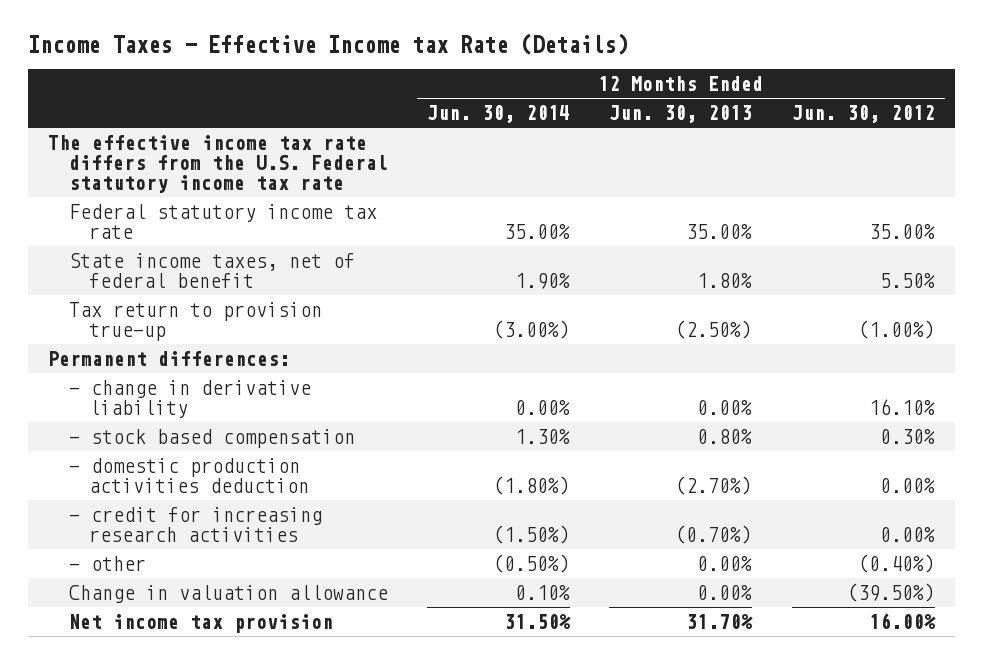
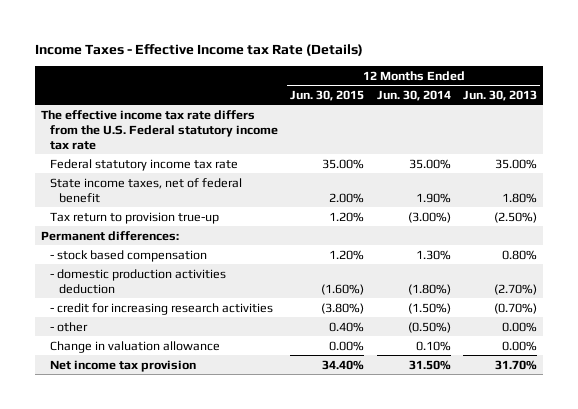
[791,105,935,124] Jun. 30, 2012 -> none
none -> [290,89,365,101] Jun. 30, 2015
[68,379,311,418] - change in derivative liability -> none

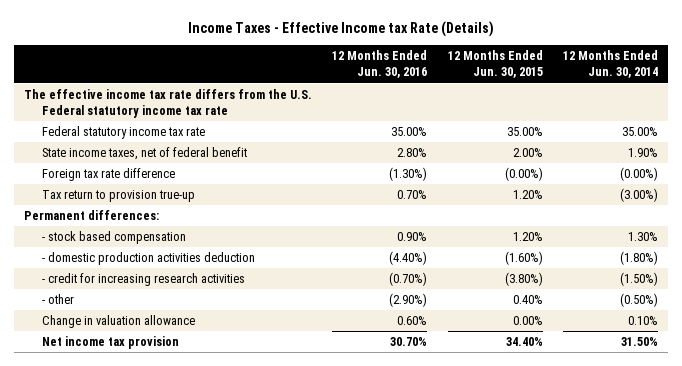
[462,89,537,101] Jun. 30, 2013 -> none
none -> [332,50,428,79] 12 Months Ended Jun. 30, 2016
none -> [41,168,175,182] Foreign tax rate difference

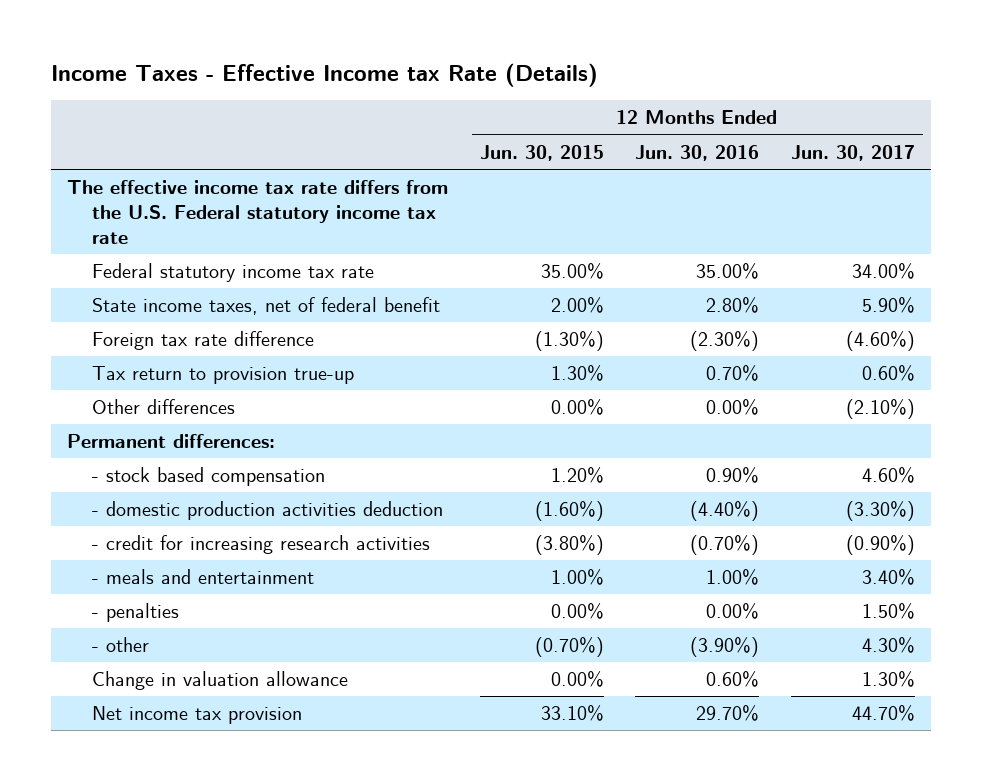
[563,50,659,79] 12 Months Ended Jun. 30, 2014 -> none
none -> [791,144,916,161] Jun. 30, 2017
[389,167,428,182] (1.30%) -> [690,330,760,351] (2.30%)
[504,167,543,182] (0.00%) -> [534,330,604,351] (1.30%)
[512,190,543,200] 1.20% -> [550,364,604,381] 1.30%
none -> [91,398,235,414] Other differences
none -> [91,568,314,584] - meals and entertainment
none -> [91,602,179,622] - penalties
[389,293,428,308] (2.90%) -> [690,636,760,657] (3.90%)
[512,295,543,305] 0.40% -> [534,636,604,657] (0.70%)
[390,337,428,347] 30.70% -> [696,704,760,721] 29.70%
[505,337,543,347] 34.40% -> [540,704,604,721] 33.10%

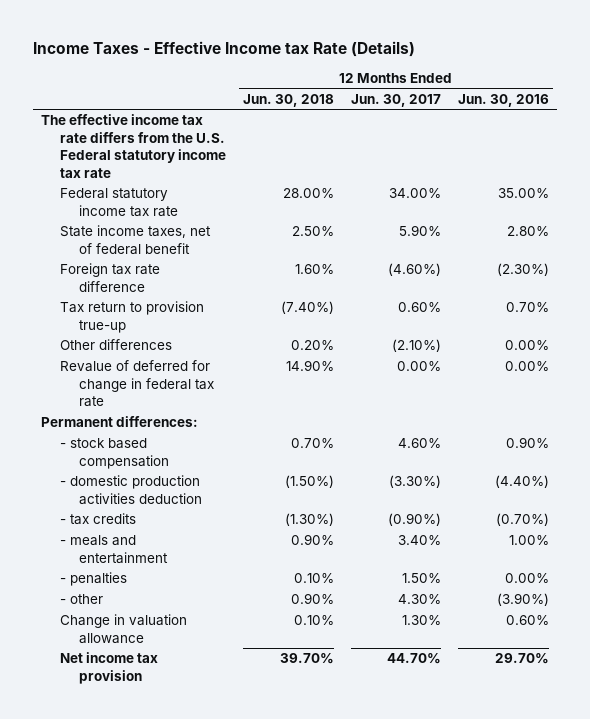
[479,144,604,161] Jun. 30, 2015 -> none
none -> [242,93,334,107] Jun. 30, 2018
none -> [59,360,214,408] Revalue of deferred for change in federal tax rate
[91,534,430,554] - credit for increasing research activities -> none
none -> [59,513,136,526] - tax credits

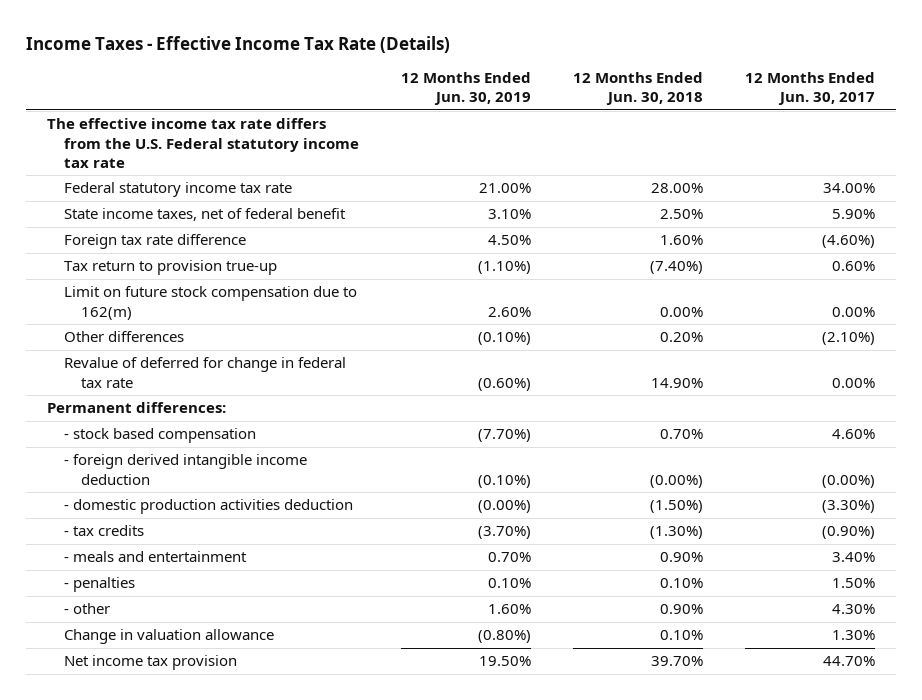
[32,40,415,57] Income Taxes - Effective Income tax Rate (Details) -> [26,35,451,53] Income Taxes - Effective Income Tax Rate (Details)
[457,93,549,107] Jun. 30, 2016 -> none
none -> [400,71,531,106] 12 Months Ended Jun. 30, 2019
none -> [63,286,357,320] Limit on future stock compensation due to 162(m)
none -> [63,454,307,485] - foreign derived intangible income deduction

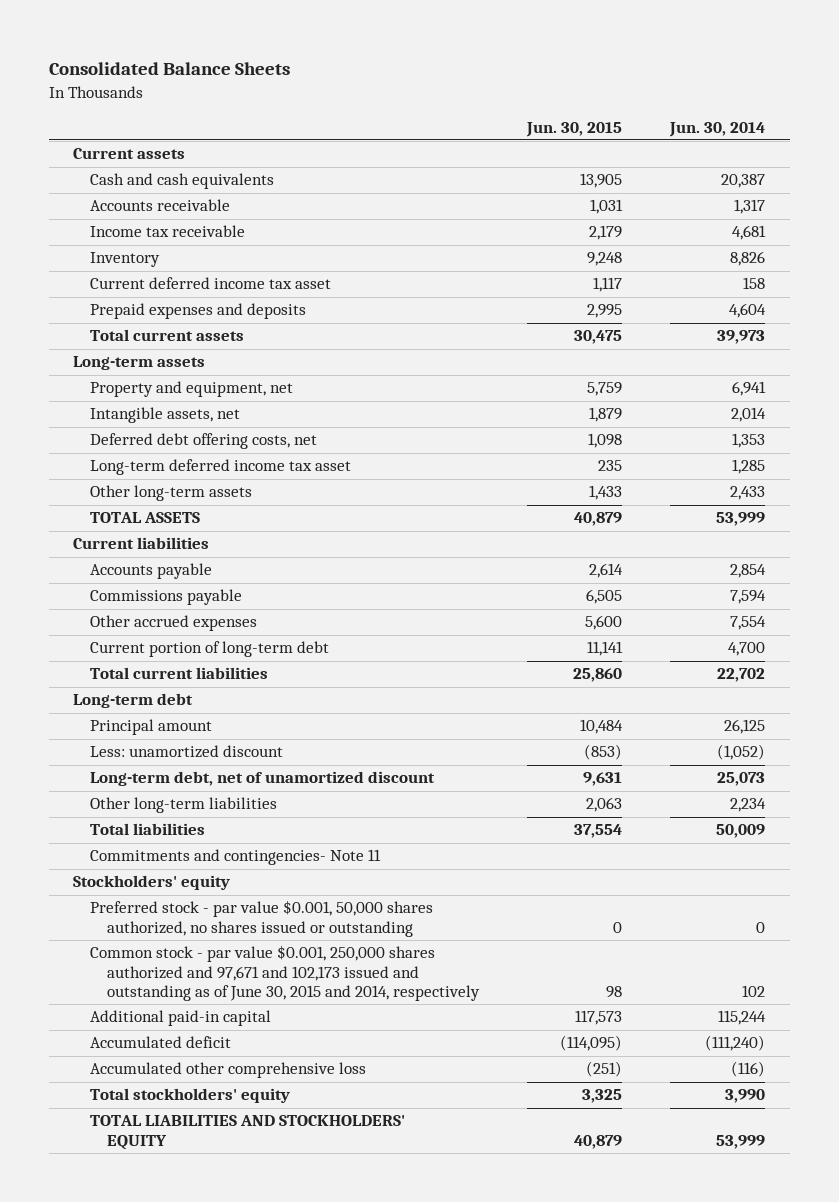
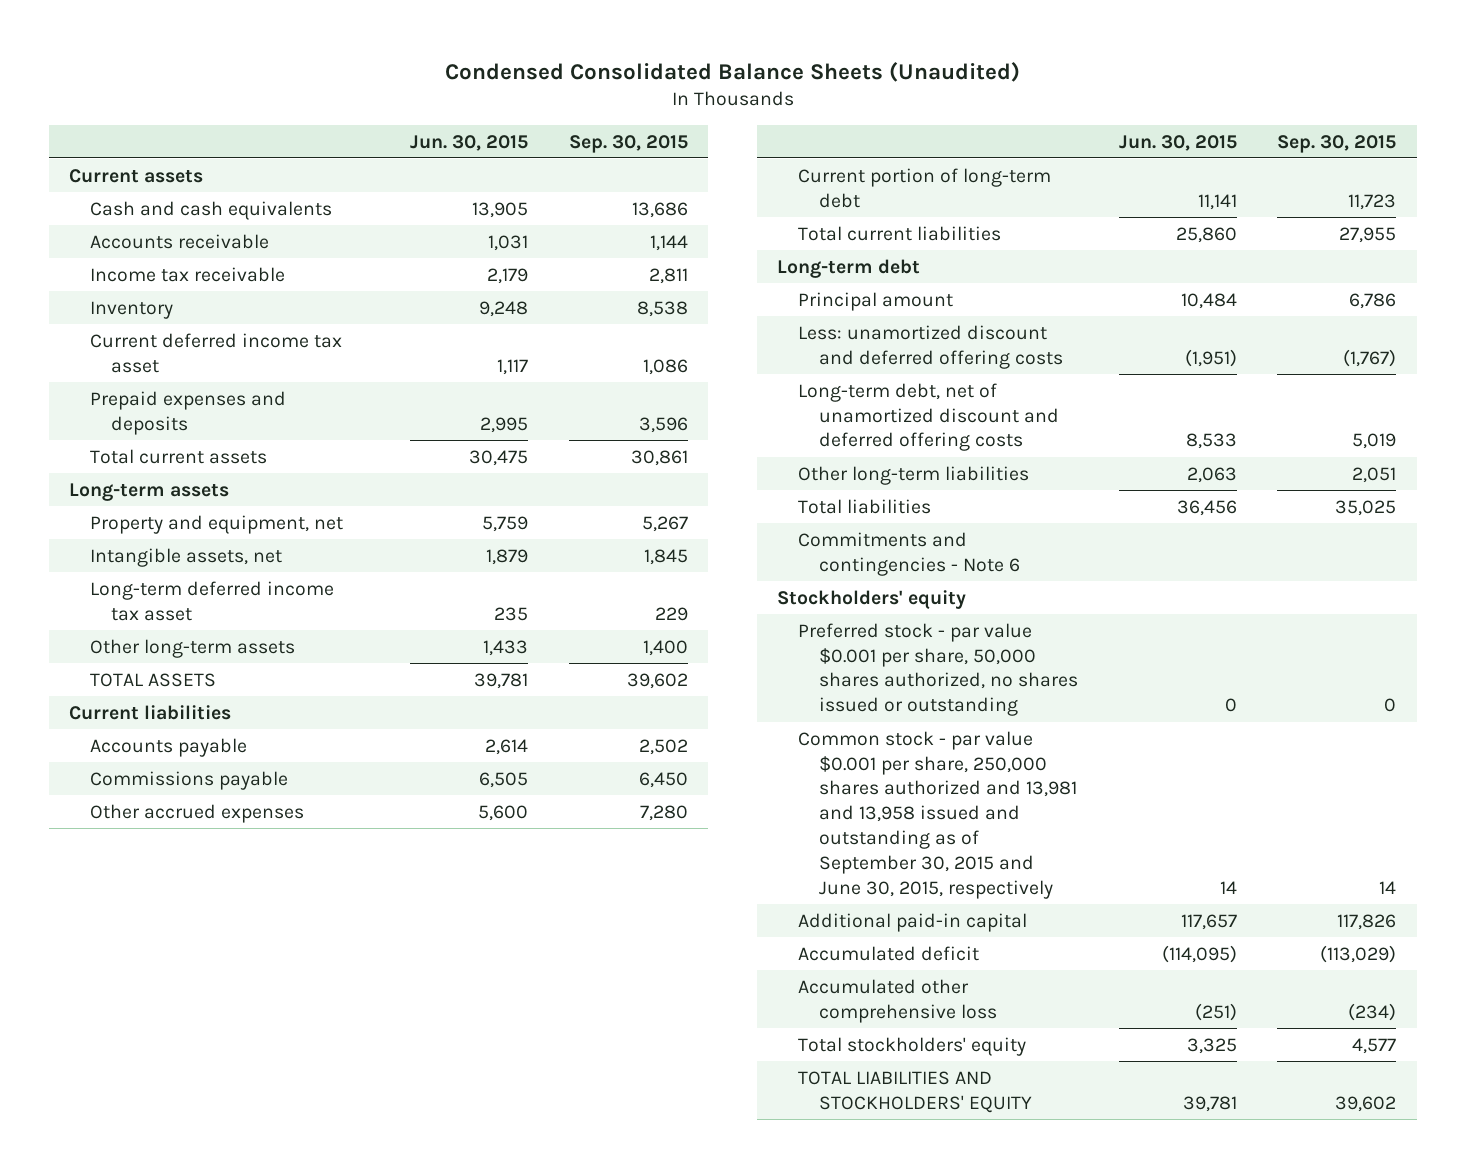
[49,62,291,76] Consolidated Balance Sheets -> [444,62,1020,83] Condensed Consolidated Balance Sheets (Unaudited)
[669,121,766,137] Jun. 30, 2014 -> none
none -> [568,134,688,153] Sep. 30, 2015
[90,433,318,450] Deferred debt offering costs, net -> none
[574,512,623,527] 40,879 -> [474,672,529,689] 39,781
[90,745,284,759] Less: unamortized discount -> [798,324,1064,369] Less: unamortized discount and deferred offering costs
[584,744,623,761] (853) -> [1184,348,1237,367] (1,951)
[90,771,436,787] Long-term debt, net of unamortized discount -> [798,382,1060,452] Long-term debt, net of unamortized discount and deferred offering costs
[583,772,623,787] 9,631 -> [1185,433,1237,450] 8,533
[574,824,623,839] 37,554 -> [1176,499,1237,516] 36,456
[90,849,382,866] Commitments and contingencies- Note 11 -> [798,531,1021,576] Commitments and contingencies - Note 6
[90,900,434,937] Preferred stock - par value $0.001, 50,000 shares authorized, no shares issued or outstanding -> [798,622,1079,717] Preferred stock - par value $0.001 per share, 50,000 shares authorized, no shares issued or outstanding
[90,945,480,1002] Common stock - par value $0.001, 250,000 shares authorized and 97,671 and 102,173 issued and outstanding as of June 30, 2015 and 2014, respectively -> [798,730,1078,900] Common stock - par value $0.001 per share, 250,000 shares authorized and 13,981 and 13,958 issued and outstanding as of September 30, 2015 and June 30, 2015, respectively
[606,986,623,999] 98 -> [1219,881,1237,895] 14
[575,1010,623,1026] 117,573 -> [1180,913,1237,930] 117,657
[574,1134,623,1149] 40,879 -> [1182,1095,1237,1112] 39,781

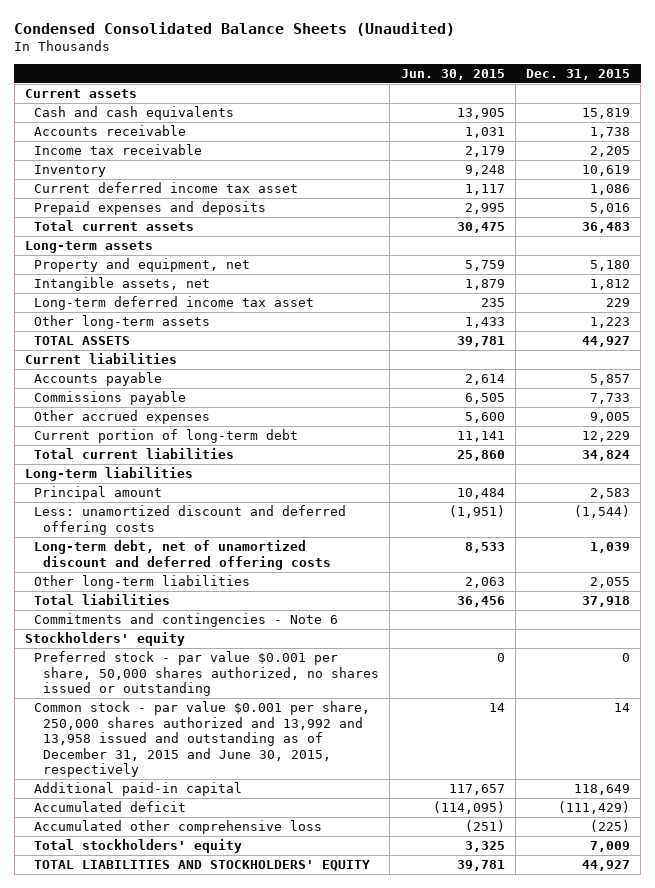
[568,134,688,153] Sep. 30, 2015 -> none
none -> [525,68,630,80] Dec. 31, 2015
[777,258,921,278] Long-term debt -> [24,467,193,482] Long-term liabilities
[798,730,1078,900] Common stock - par value $0.001 per share, 250,000 shares authorized and 13,981 and 13,958 issued and outstanding as of September 30, 2015 and June 30, 2015, respectively -> [33,701,370,778] Common stock - par value $0.001 per share, 250,000 shares authorized and 13,992 and 13,958 issued and outstanding as of December 31, 2015 and June 30, 2015, respectively

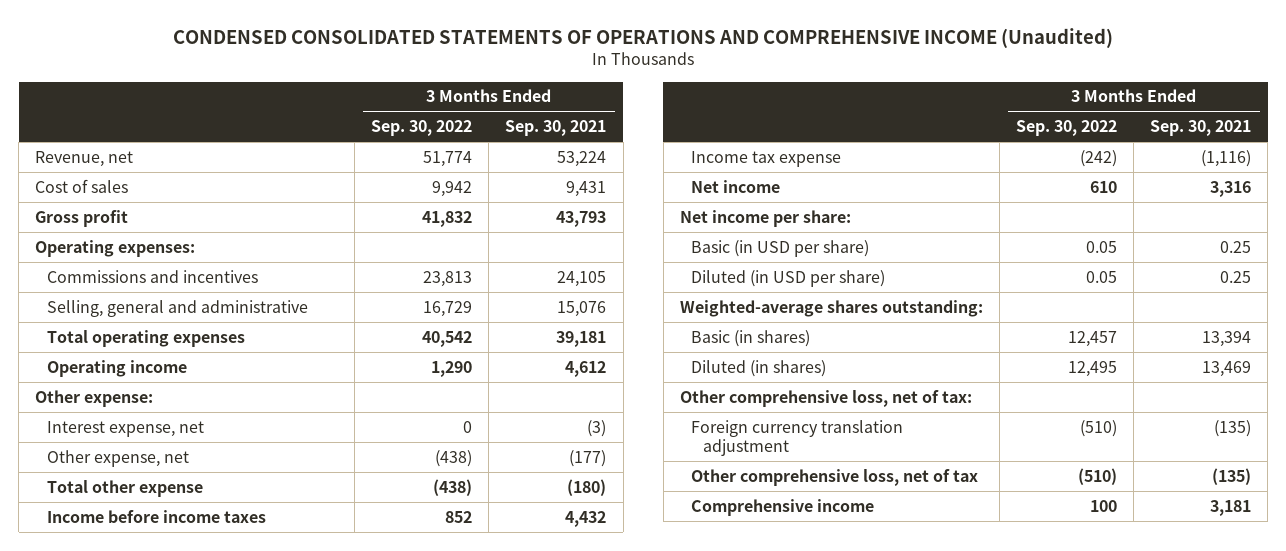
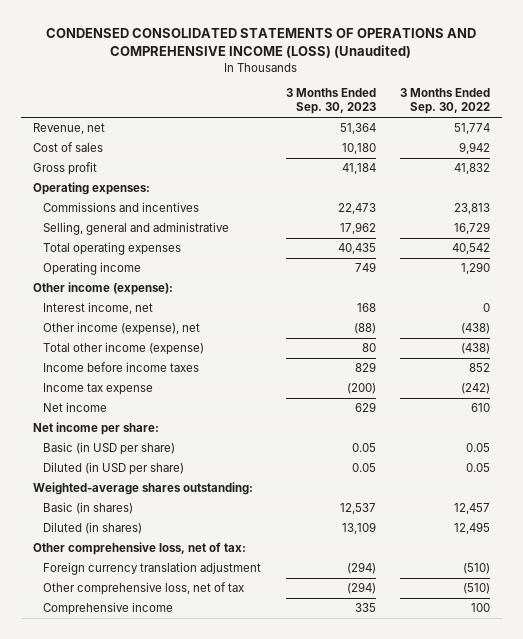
[173,27,1114,48] CONDENSED CONSOLIDATED STATEMENTS OF OPERATIONS AND COMPREHENSIVE INCOME (Unaudited) -> [46,28,477,59] CONDENSED CONSOLIDATED STATEMENTS OF OPERATIONS AND COMPREHENSIVE INCOME (LOSS) (Unaudited)
[505,120,607,137] Sep. 30, 2021 -> none
none -> [285,88,376,115] 3 Months Ended Sep. 30, 2023
[35,389,154,407] Other expense: -> [32,282,173,296] Other income (expense):
[46,420,204,437] Interest expense, net -> [43,302,154,315] Interest income, net
[46,449,189,467] Other expense, net -> [43,322,201,336] Other income (expense), net
[46,479,203,497] Total other expense -> [43,342,205,356] Total other income (expense)

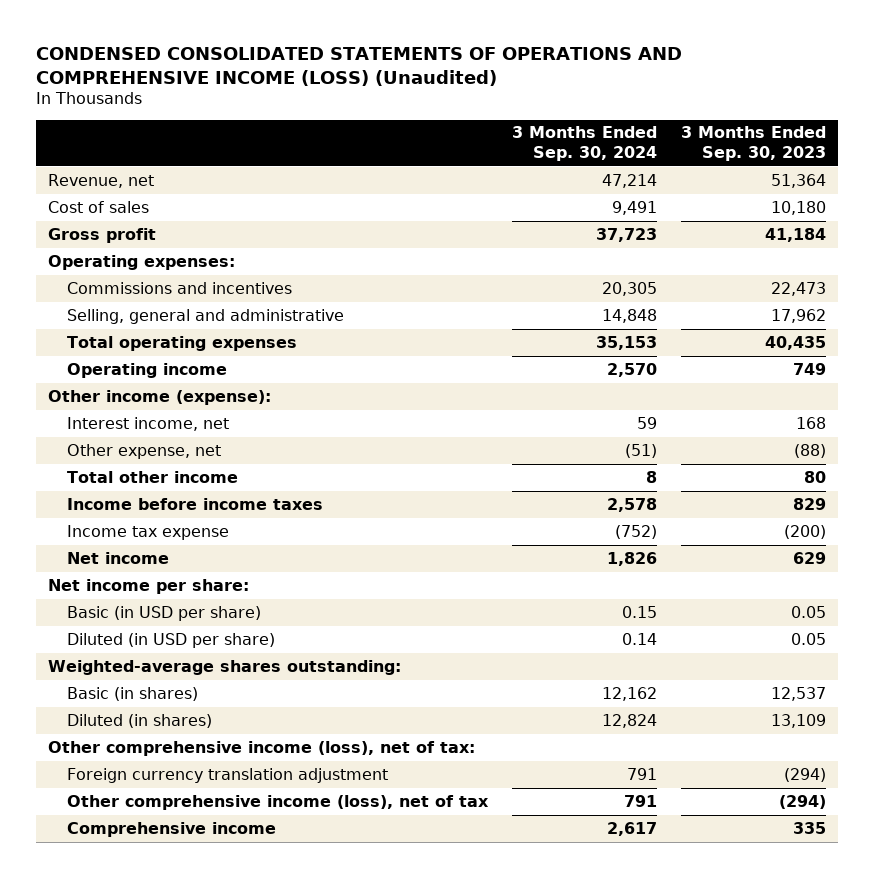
[399,88,490,115] 3 Months Ended Sep. 30, 2022 -> none
none -> [511,126,657,162] 3 Months Ended Sep. 30, 2024
[43,322,201,336] Other income (expense), net -> [66,443,221,459] Other expense, net
[43,342,205,356] Total other income (expense) -> [66,470,238,483] Total other income
[32,542,246,556] Other comprehensive loss, net of tax: -> [48,740,476,756] Other comprehensive income (loss), net of tax:
[43,582,245,596] Other comprehensive loss, net of tax -> [66,794,489,810] Other comprehensive income (loss), net of tax

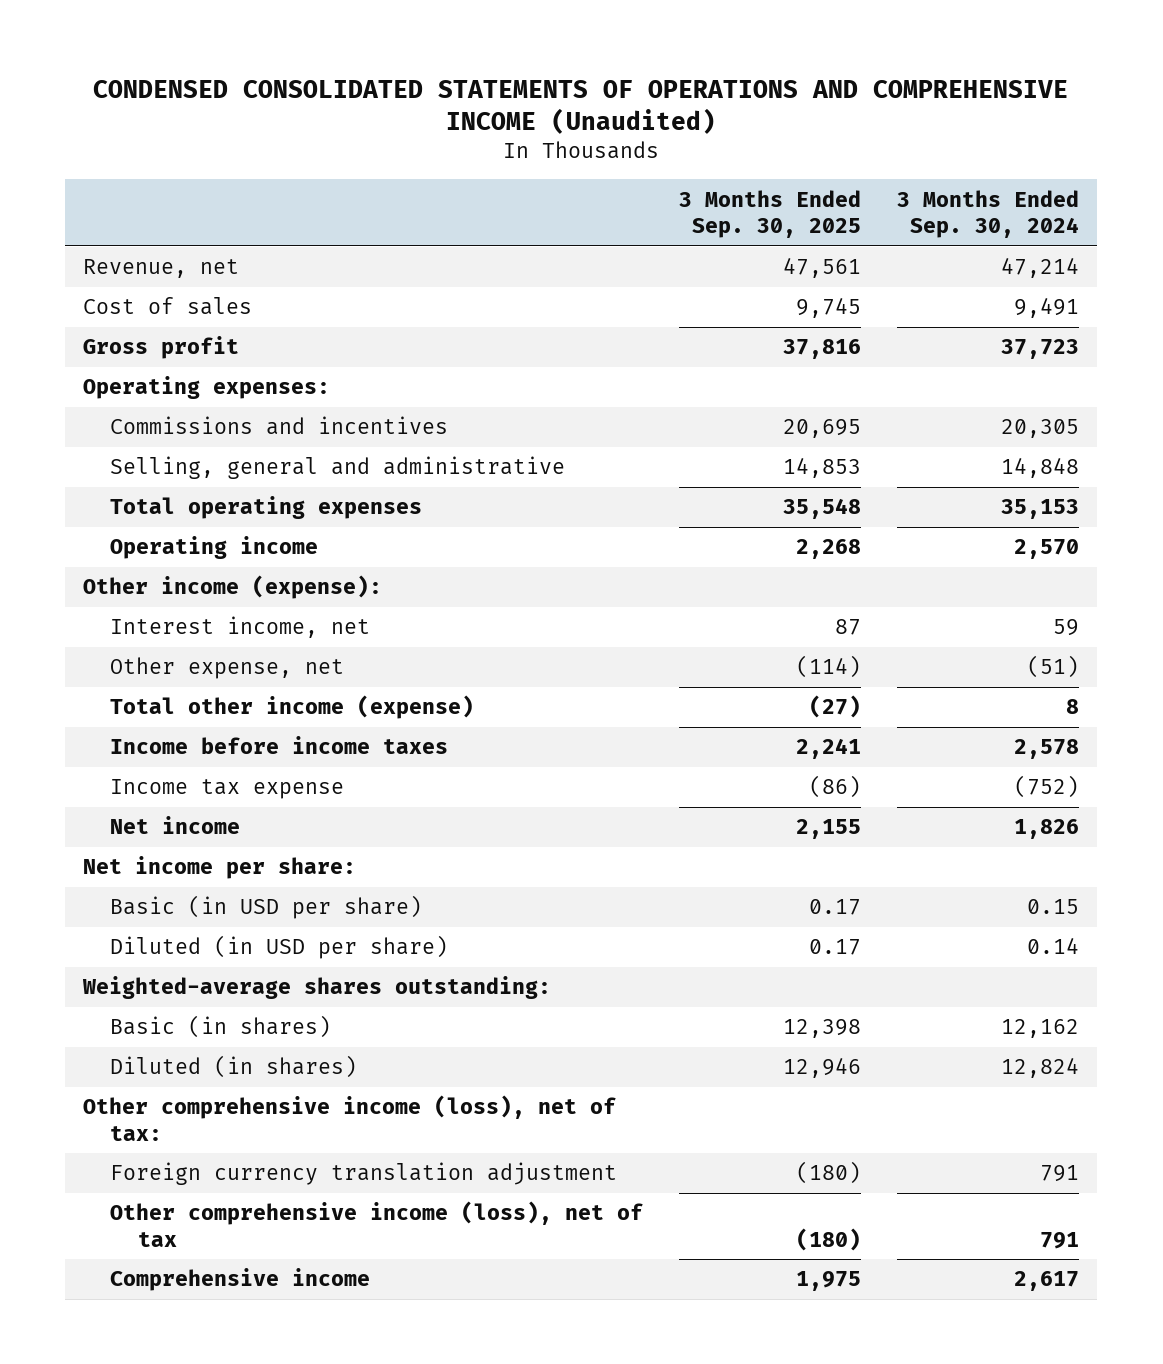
[35,46,682,86] CONDENSED CONSOLIDATED STATEMENTS OF OPERATIONS AND COMPREHENSIVE INCOME (LOSS) (Unaudited) -> [93,79,1069,135] CONDENSED CONSOLIDATED STATEMENTS OF OPERATIONS AND COMPREHENSIVE INCOME (Unaudited)
[680,126,826,162] 3 Months Ended Sep. 30, 2023 -> none
none -> [679,189,862,239] 3 Months Ended Sep. 30, 2025
[66,470,238,483] Total other income -> [110,695,475,720] Total other income (expense)

